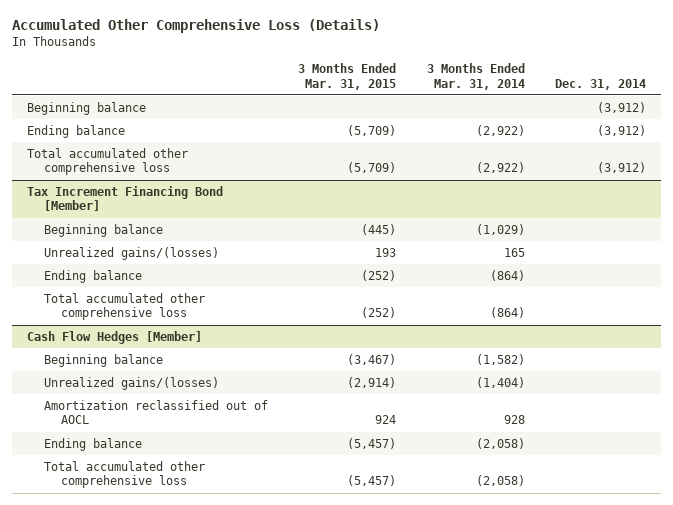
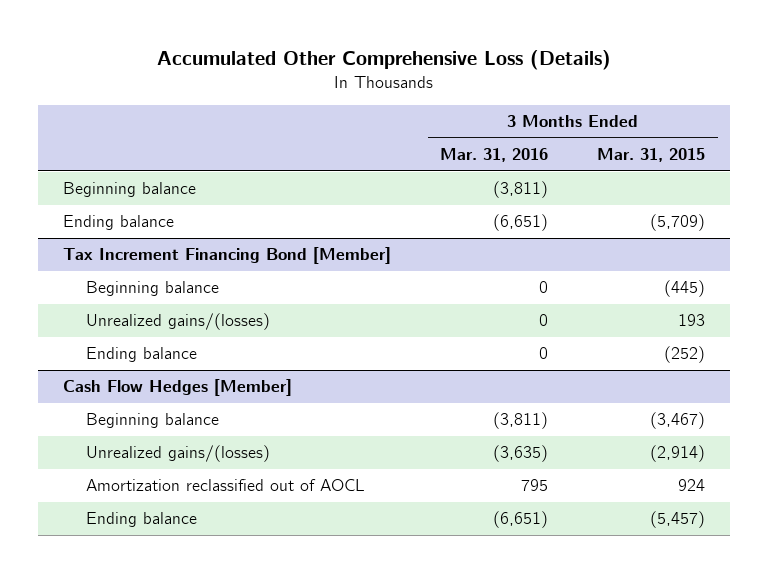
[426,63,525,90] 3 Months Ended Mar. 31, 2014 -> none
[554,78,646,90] Dec. 31, 2014 -> none
none -> [440,148,549,163] Mar. 31, 2016
[27,147,189,176] Total accumulated other comprehensive loss -> none
[44,292,206,321] Total accumulated other comprehensive loss -> none
[44,460,206,489] Total accumulated other comprehensive loss -> none

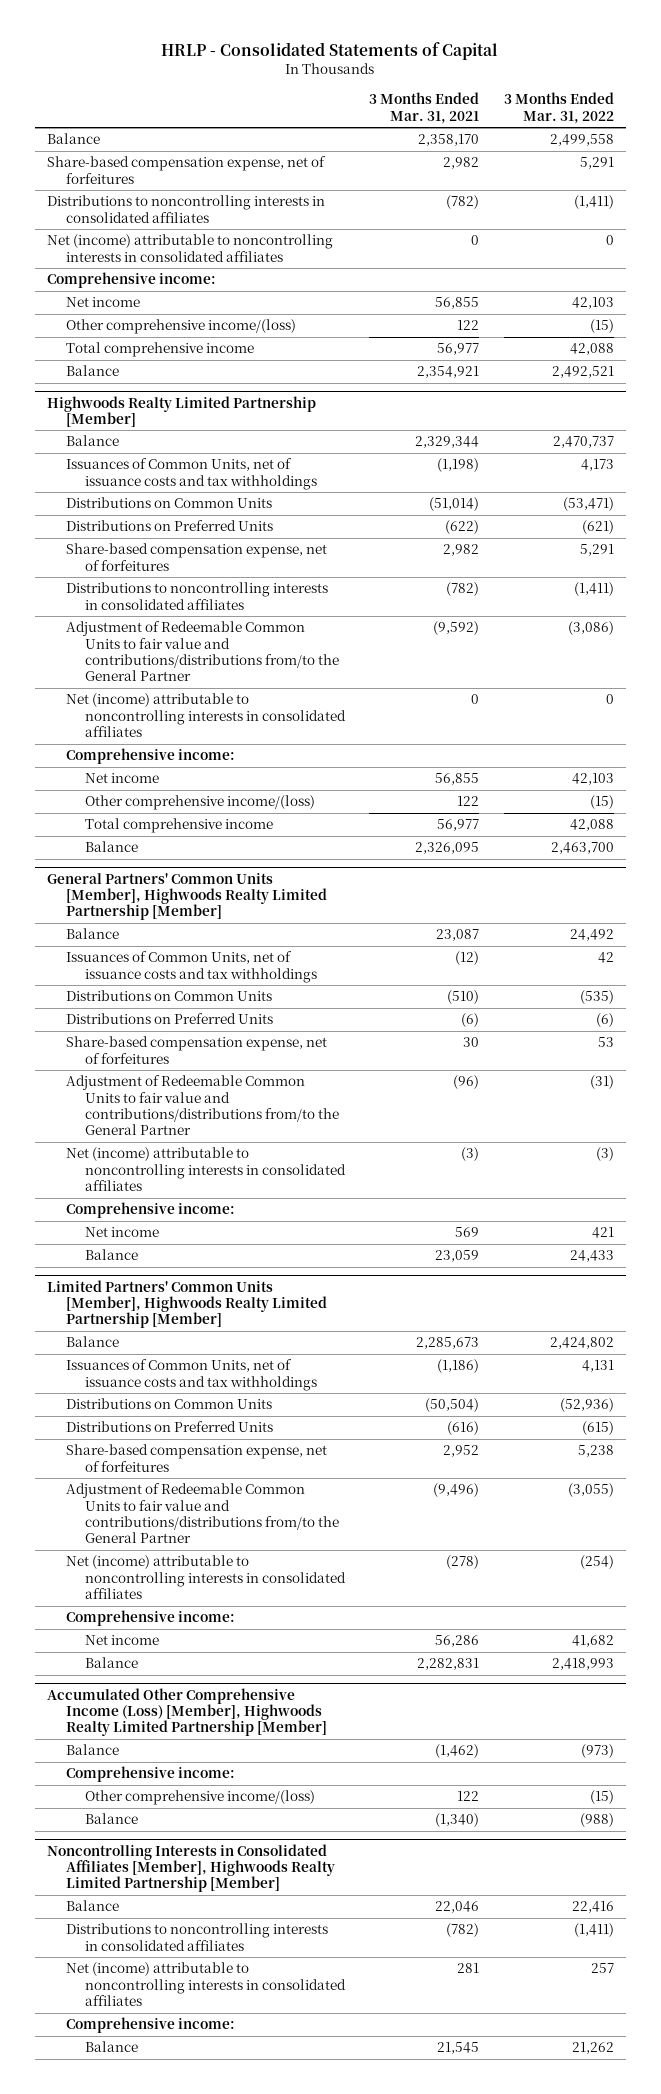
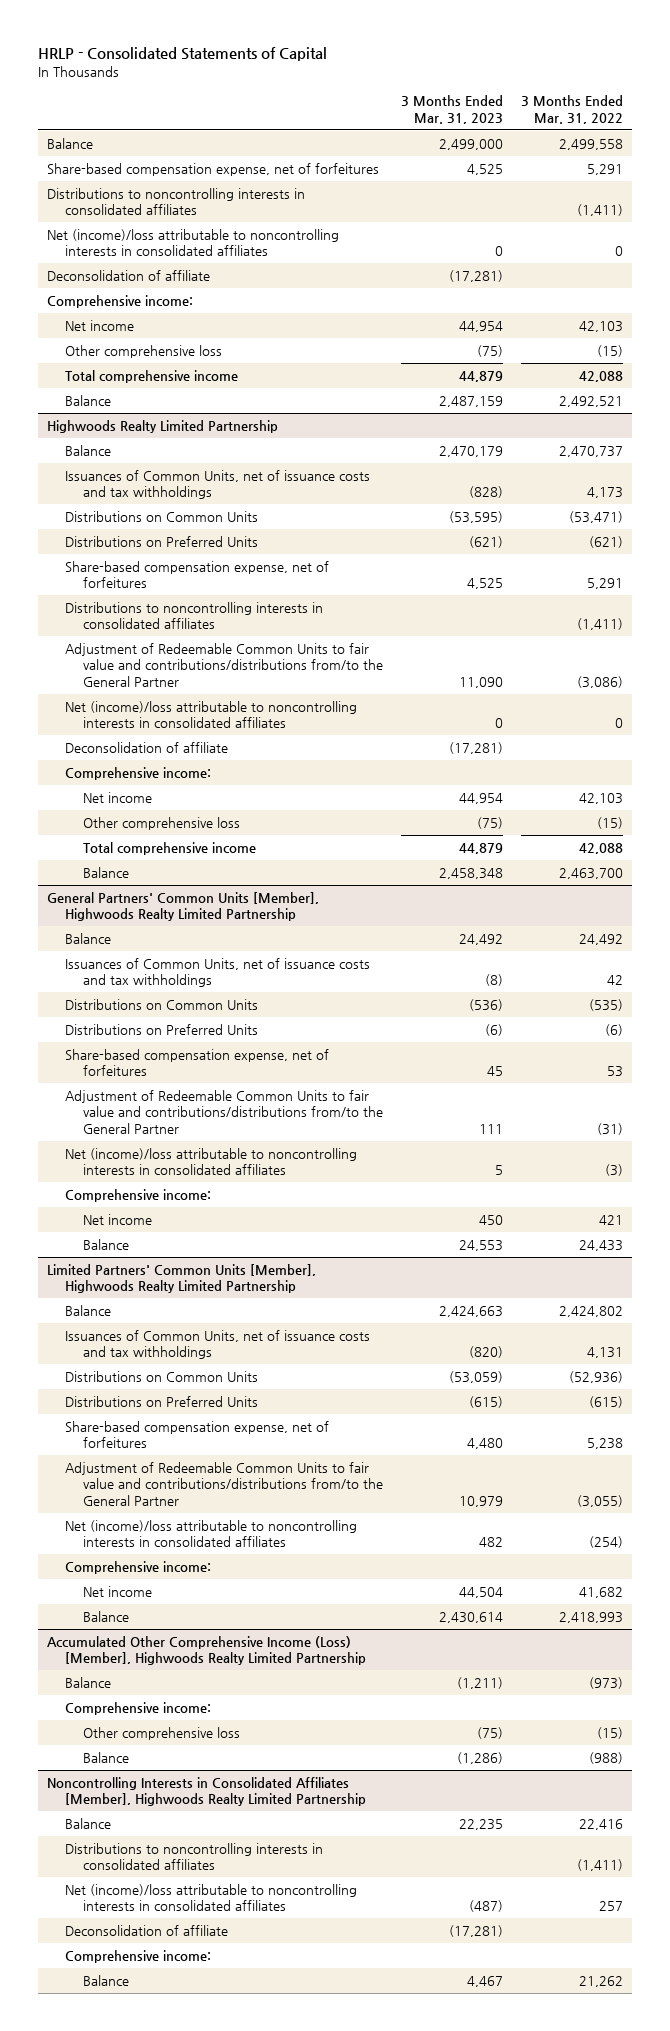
[369,92,480,124] 3 Months Ended Mar. 31, 2021 -> none
none -> [400,95,503,124] 3 Months Ended Mar. 31, 2023
[47,234,334,262] Net (income) attributable to noncontrolling interests in consolidated affiliates -> [46,228,339,257] Net (income)/loss attributable to noncontrolling interests in consolidated affiliates
none -> [46,269,210,281] Deconsolidation of affiliate
[66,319,297,335] Other comprehensive income/(loss) -> [64,344,222,358] Other comprehensive loss
[47,395,317,427] Highwoods Realty Limited Partnership [Member] -> [46,419,278,433] Highwoods Realty Limited Partnership
[66,693,347,737] Net (income) attributable to noncontrolling interests in consolidated affiliates -> [64,700,357,729] Net (income)/loss attributable to noncontrolling interests in consolidated affiliates
none -> [64,741,228,753] Deconsolidation of affiliate
[85,795,316,811] Other comprehensive income/(loss) -> [82,816,240,830] Other comprehensive loss
[47,872,328,921] General Partners' Common Units [Member], Highwoods Realty Limited Partnership [Member] -> [46,891,319,922] General Partners' Common Units [Member], Highwoods Realty Limited Partnership
[66,1147,347,1191] Net (income) attributable to noncontrolling interests in consolidated affiliates -> [64,1147,357,1176] Net (income)/loss attributable to noncontrolling interests in consolidated affiliates
[47,1279,328,1329] Limited Partners' Common Units [Member], Highwoods Realty Limited Partnership [Member] -> [46,1263,316,1294] Limited Partners' Common Units [Member], Highwoods Realty Limited Partnership
[66,1555,347,1599] Net (income) attributable to noncontrolling interests in consolidated affiliates -> [64,1519,357,1548] Net (income)/loss attributable to noncontrolling interests in consolidated affiliates
[47,1687,328,1737] Accumulated Other Comprehensive Income (Loss) [Member], Highwoods Realty Limited Partnership [Member] -> [46,1635,366,1666] Accumulated Other Comprehensive Income (Loss) [Member], Highwoods Realty Limited Partnership
[85,1790,316,1806] Other comprehensive income/(loss) -> [82,1726,240,1740] Other comprehensive loss
[47,1843,336,1893] Noncontrolling Interests in Consolidated Affiliates [Member], Highwoods Realty Limited Partnership [Member] -> [46,1776,366,1807] Noncontrolling Interests in Consolidated Affiliates [Member], Highwoods Realty Limited Partnership
[66,1962,347,2006] Net (income) attributable to noncontrolling interests in consolidated affiliates -> [64,1883,357,1912] Net (income)/loss attributable to noncontrolling interests in consolidated affiliates
none -> [64,1924,228,1936] Deconsolidation of affiliate

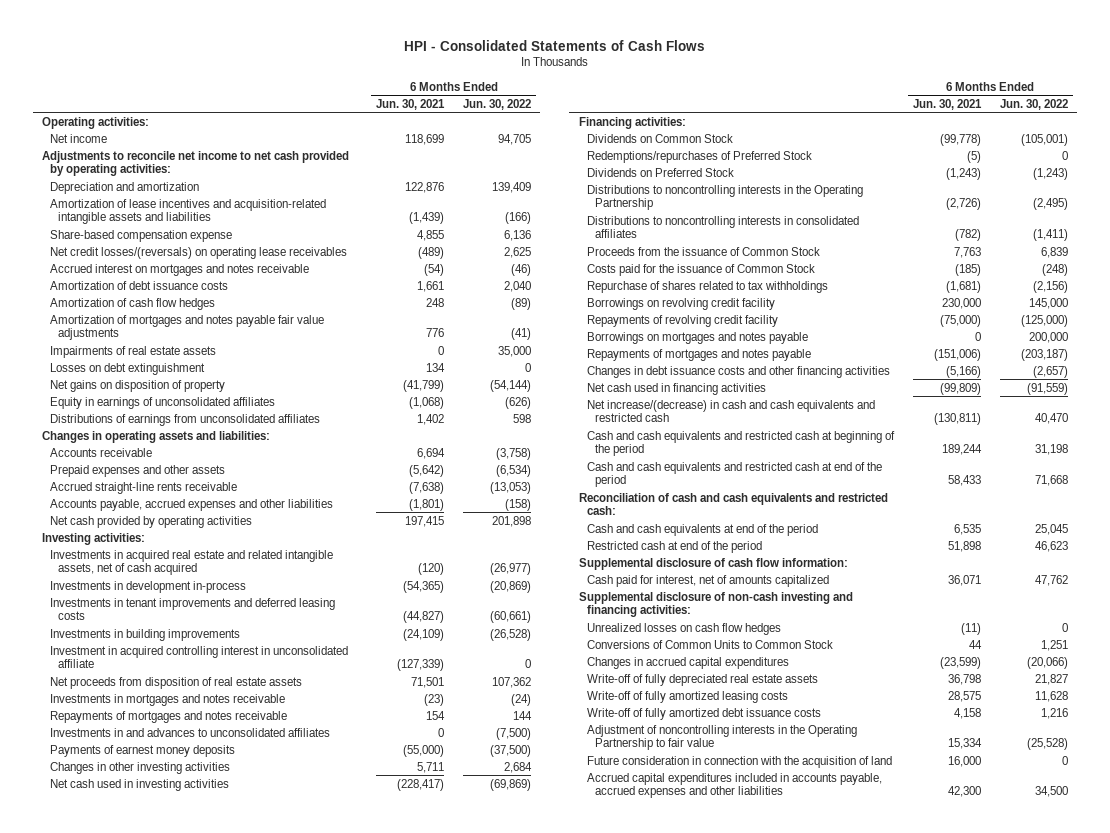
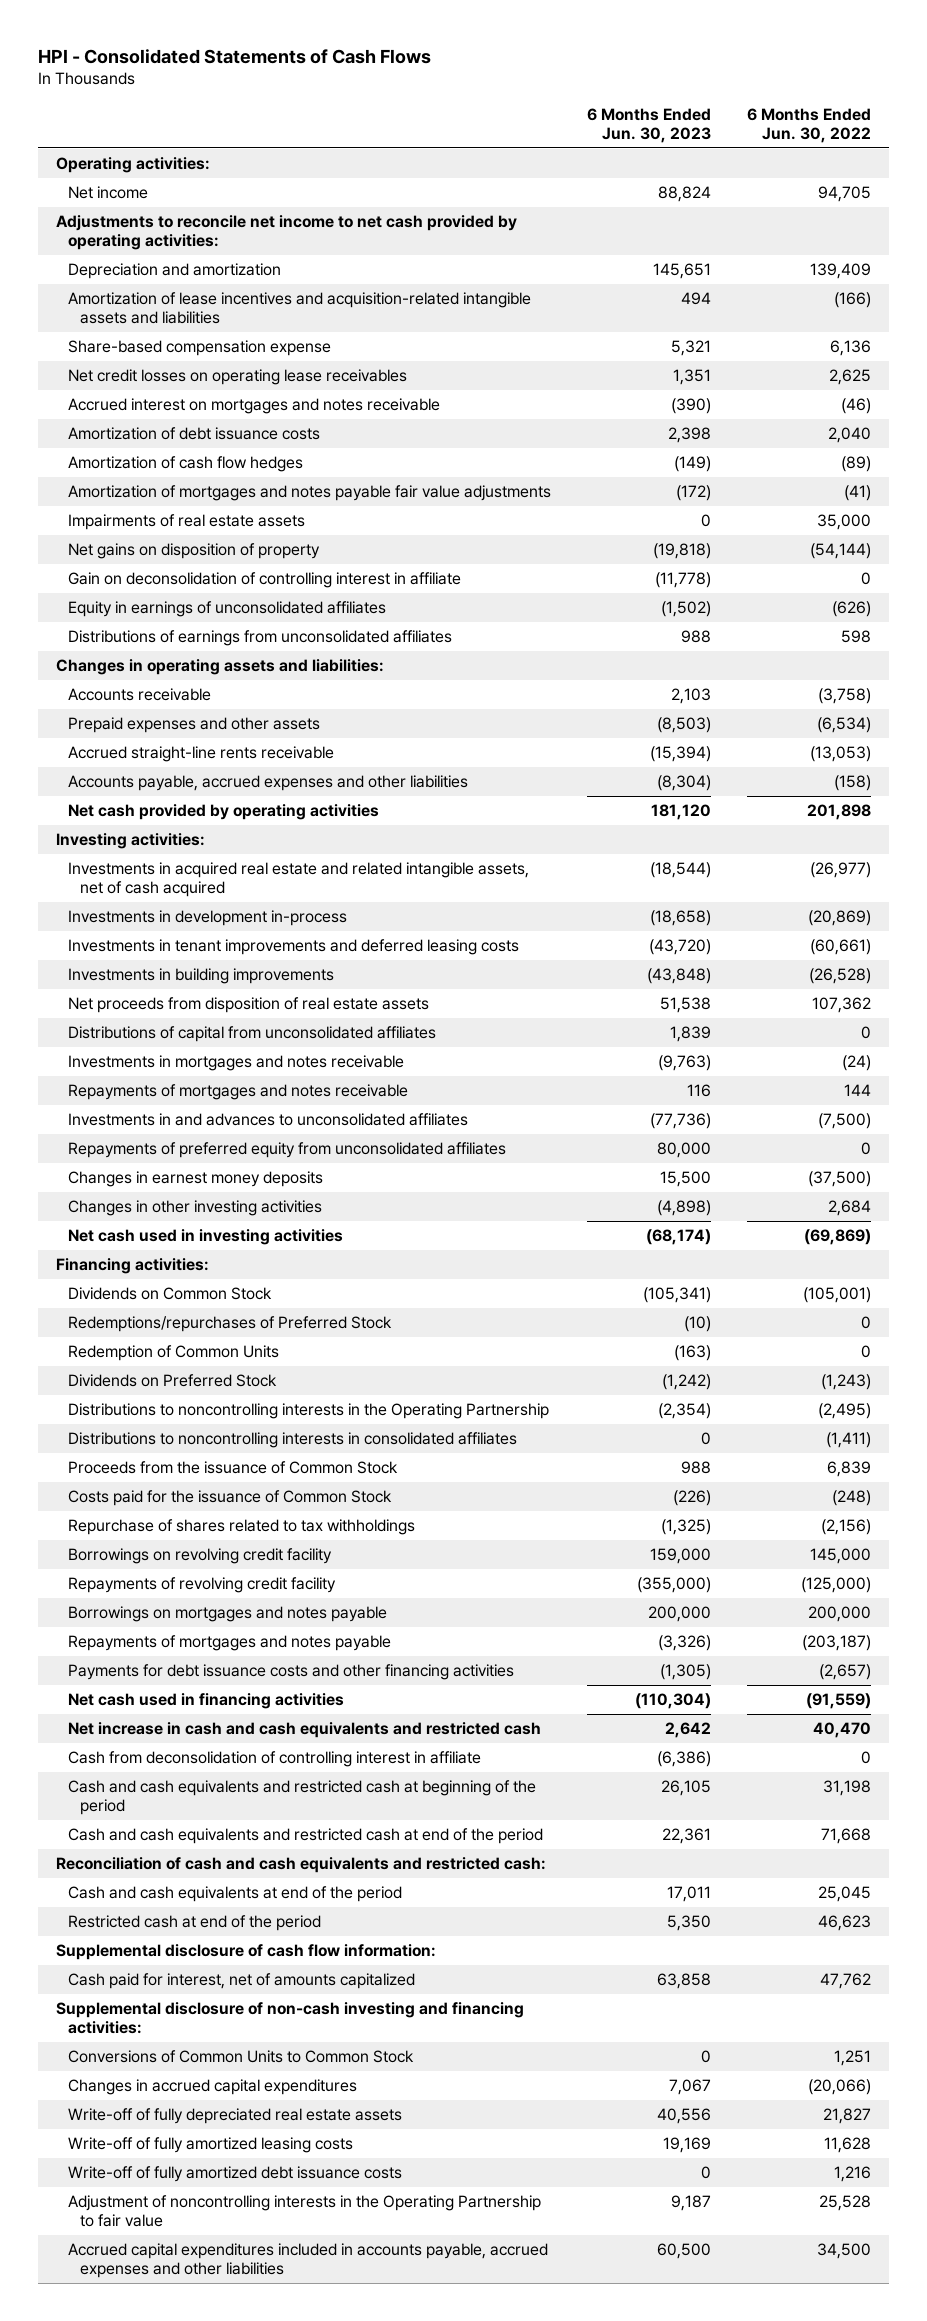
[376,98,446,110] Jun. 30, 2021 -> none
none -> [586,108,711,144] 6 Months Ended Jun. 30, 2023
[50,246,348,259] Net credit losses/(reversals) on operating lease receivables -> [67,369,407,386] Net credit losses on operating lease receivables
[50,362,206,375] Losses on debt extinguishment -> none
none -> [67,572,461,589] Gain on deconsolidation of controlling interest in affiliate
[50,645,349,669] Investment in acquired controlling interest in unconsolidated affiliate -> none
none -> [67,1026,436,1043] Distributions of capital from unconsolidated affiliates
none -> [67,1142,506,1159] Repayments of preferred equity from unconsolidated affiliates
[50,744,236,757] Payments of earnest money deposits -> [67,1171,323,1188] Changes in earnest money deposits
none -> [67,1345,279,1362] Redemption of Common Units
[587,365,891,378] Changes in debt issuance costs and other financing activities -> [67,1664,514,1681] Payments for debt issuance costs and other financing activities
[587,399,876,423] Net increase/(decrease) in cash and cash equivalents and restricted cash -> [67,1722,541,1739] Net increase in cash and cash equivalents and restricted cash
none -> [67,1751,481,1768] Cash from deconsolidation of controlling interest in affiliate
[587,622,782,635] Unrealized losses on cash flow hedges -> none
[587,755,893,768] Future consideration in connection with the acquisition of land -> none
[1026,738,1068,751] (25,528) -> [818,2195,871,2212] 25,528

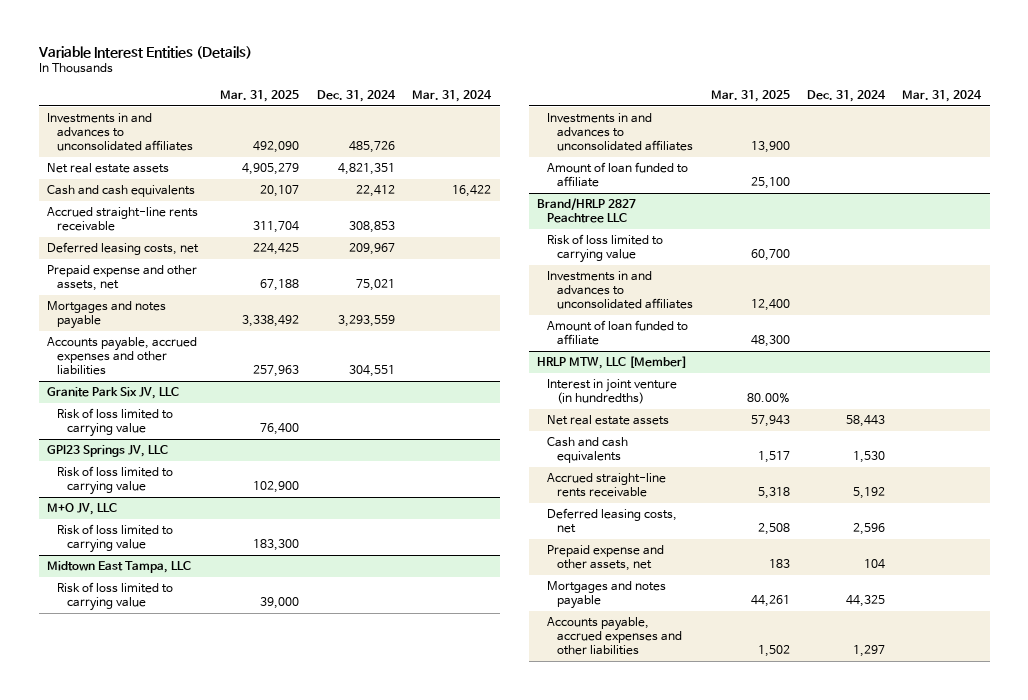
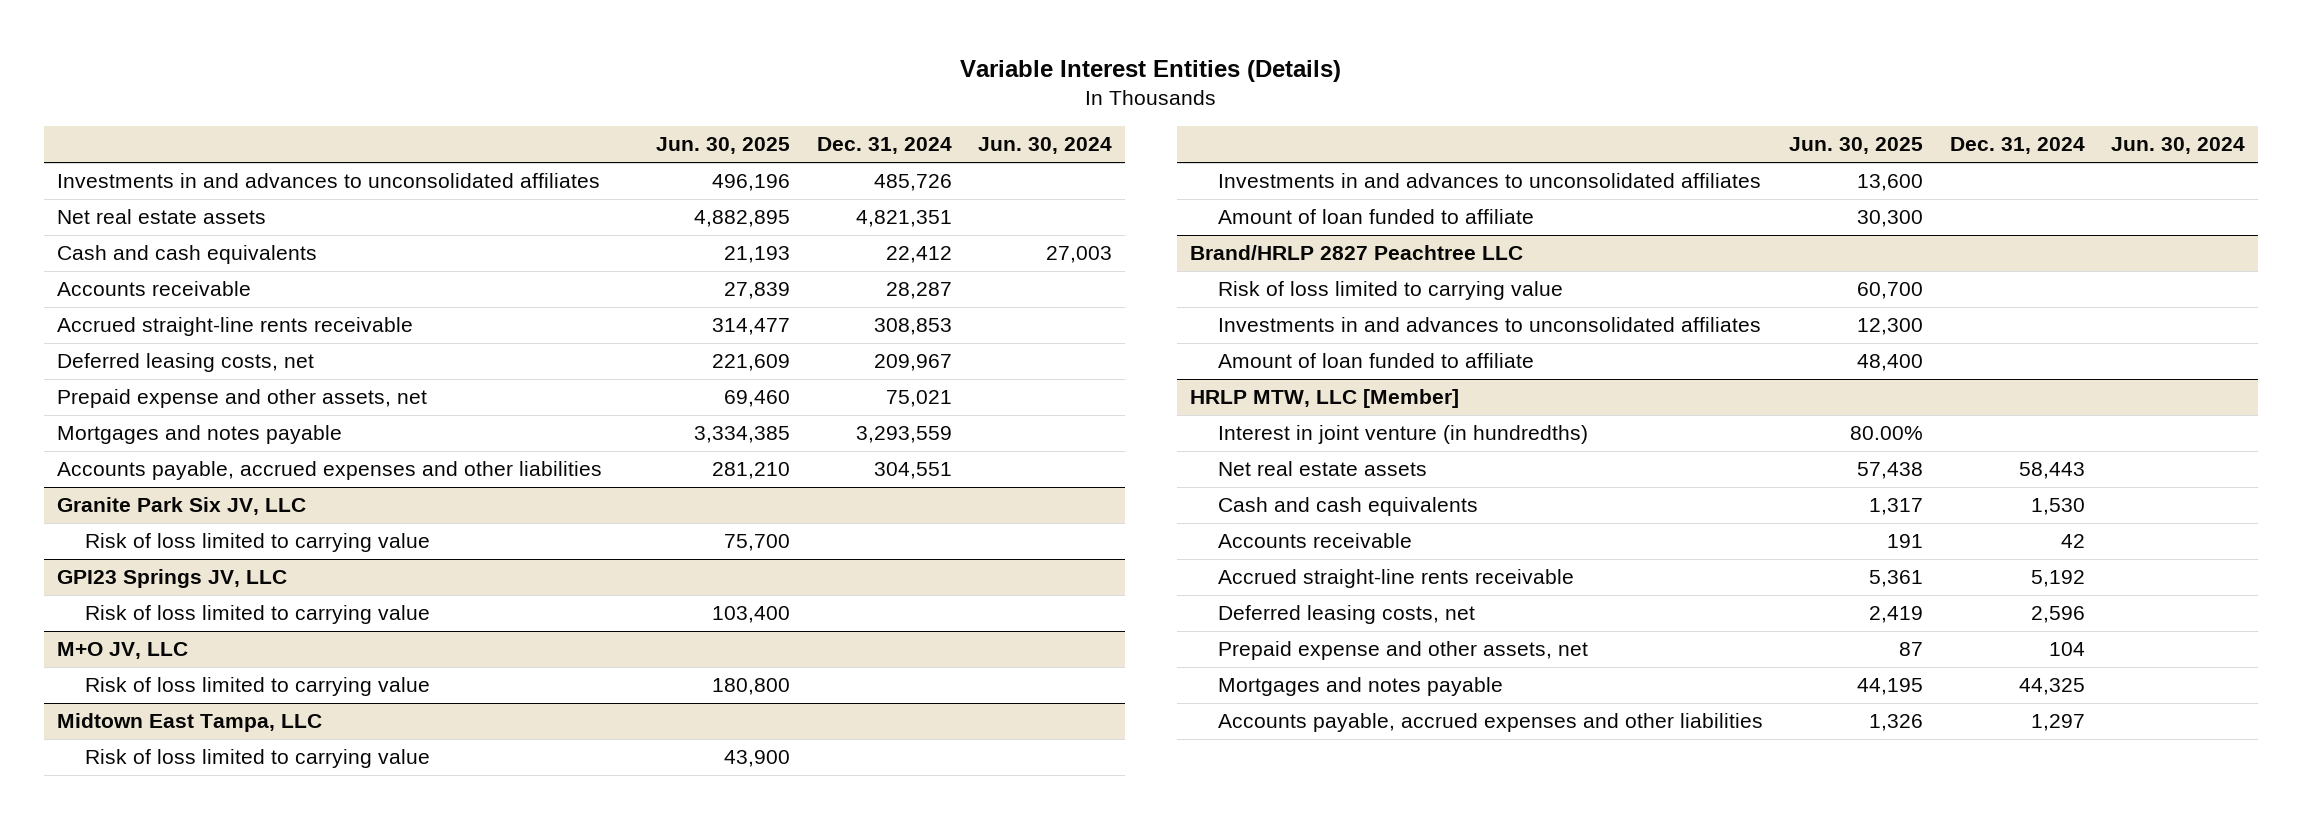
[220,89,300,102] Mar. 31, 2025 -> none
[412,89,493,102] Mar. 31, 2024 -> none
none -> [656,137,791,155] Jun. 30, 2025
none -> [977,137,1112,155] Jun. 30, 2024
none -> [57,281,252,297] Accounts receivable
none -> [1218,533,1413,549] Accounts receivable

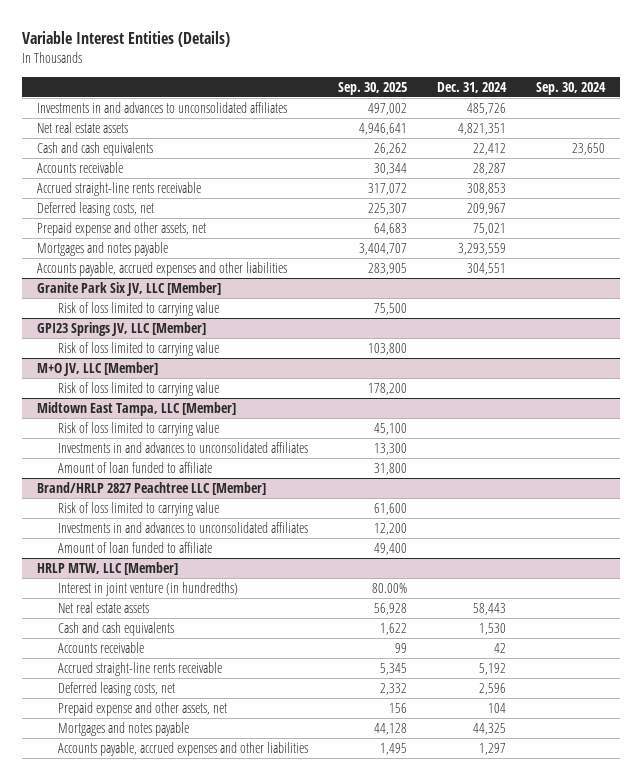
[656,137,791,155] Jun. 30, 2025 -> none
[977,137,1112,155] Jun. 30, 2024 -> none
none -> [338,81,408,95] Sep. 30, 2025
none -> [535,81,606,95] Sep. 30, 2024
[57,497,307,516] Granite Park Six JV, LLC -> [37,281,222,296] Granite Park Six JV, LLC [Member]
[57,569,288,589] GPI23 Springs JV, LLC -> [37,321,207,336] GPI23 Springs JV, LLC [Member]
[57,642,189,660] M+O JV, LLC -> [37,361,159,376] M+O JV, LLC [Member]
[57,713,323,733] Midtown East Tampa, LLC -> [37,401,237,416] Midtown East Tampa, LLC [Member]
[1190,245,1524,261] Brand/HRLP 2827 Peachtree LLC -> [37,481,267,495] Brand/HRLP 2827 Peachtree LLC [Member]

